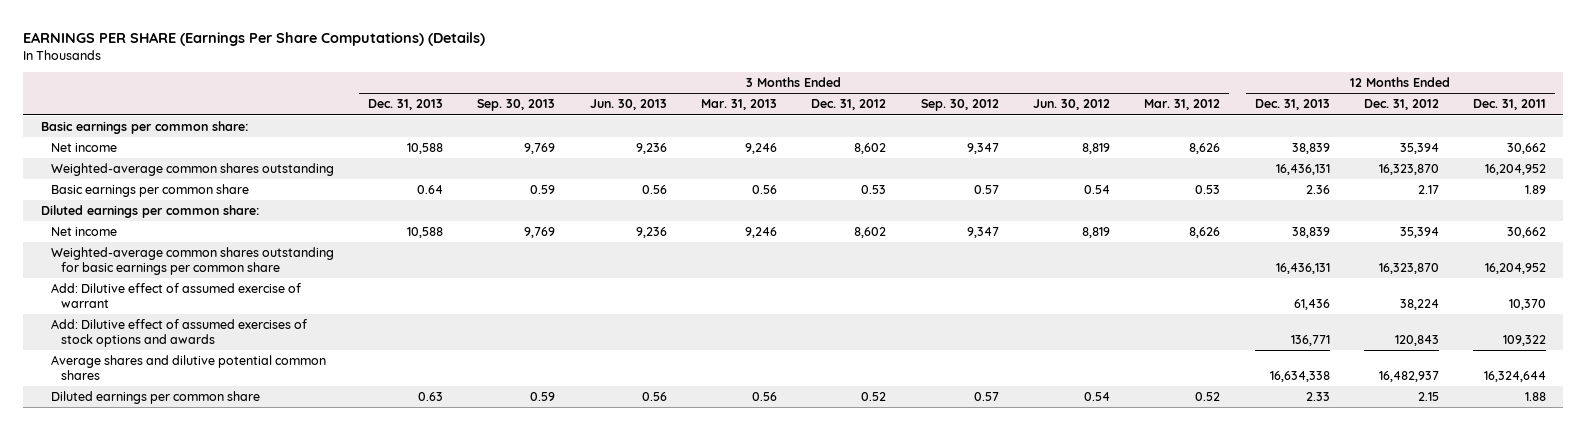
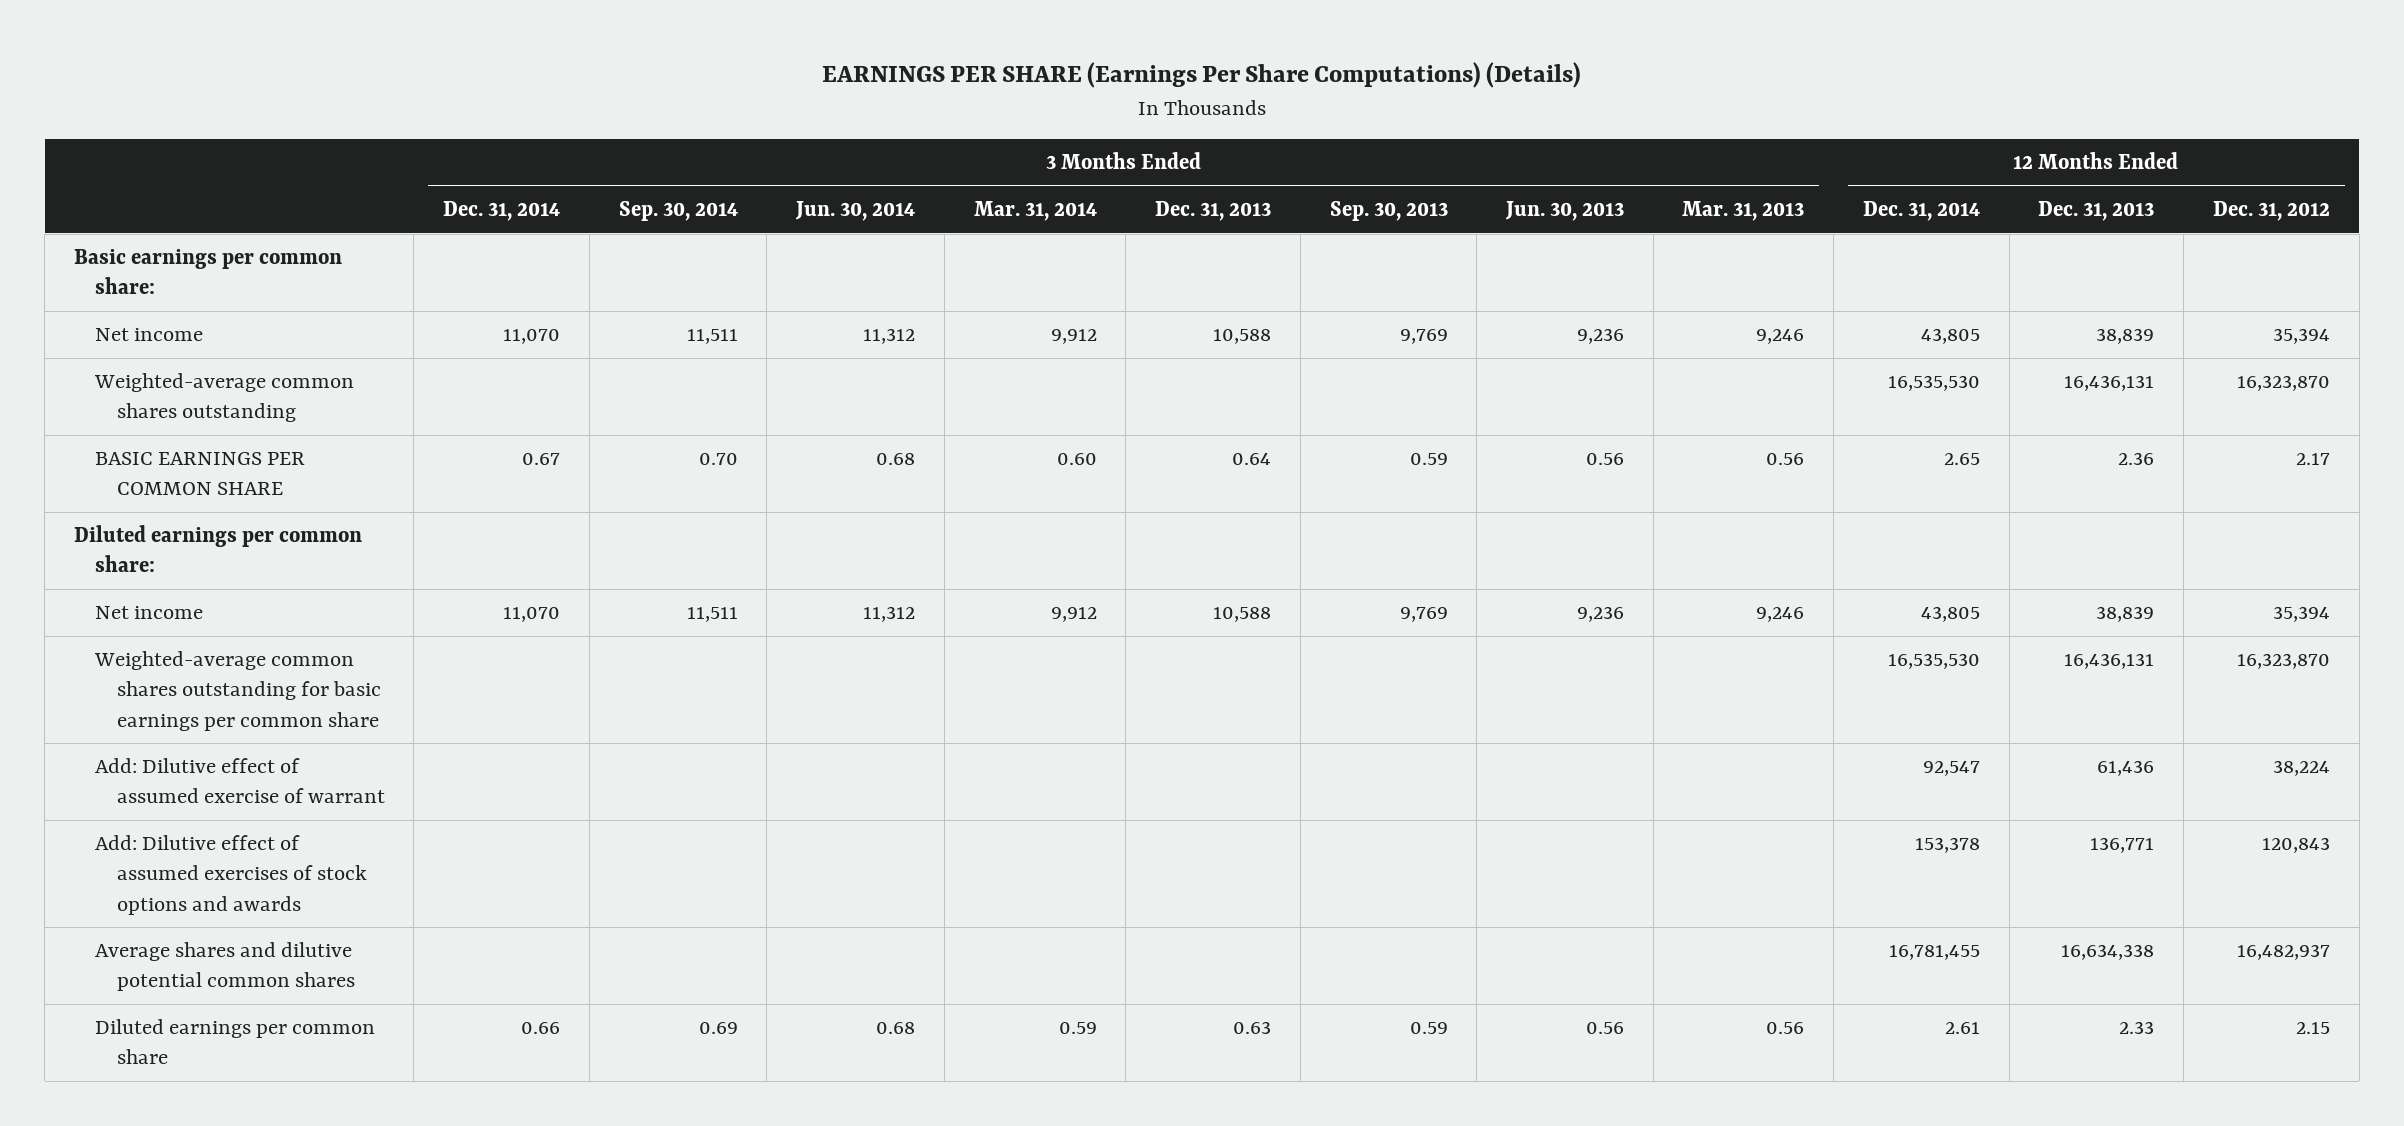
[811,99,887,111] Dec. 31, 2012 -> none
[920,99,999,112] Sep. 30, 2012 -> none
[1032,99,1110,111] Jun. 30, 2012 -> none
[1144,99,1221,111] Mar. 31, 2012 -> none
[1473,99,1547,111] Dec. 31, 2011 -> none
none -> [443,201,561,222] Dec. 31, 2014
none -> [618,201,738,222] Sep. 30, 2014
none -> [795,201,916,222] Jun. 30, 2014
none -> [973,201,1097,222] Mar. 31, 2014
none -> [1862,201,1980,222] Dec. 31, 2014
[50,184,249,198] Basic earnings per common share -> [95,452,306,496] BASIC EARNINGS PER COMMON SHARE

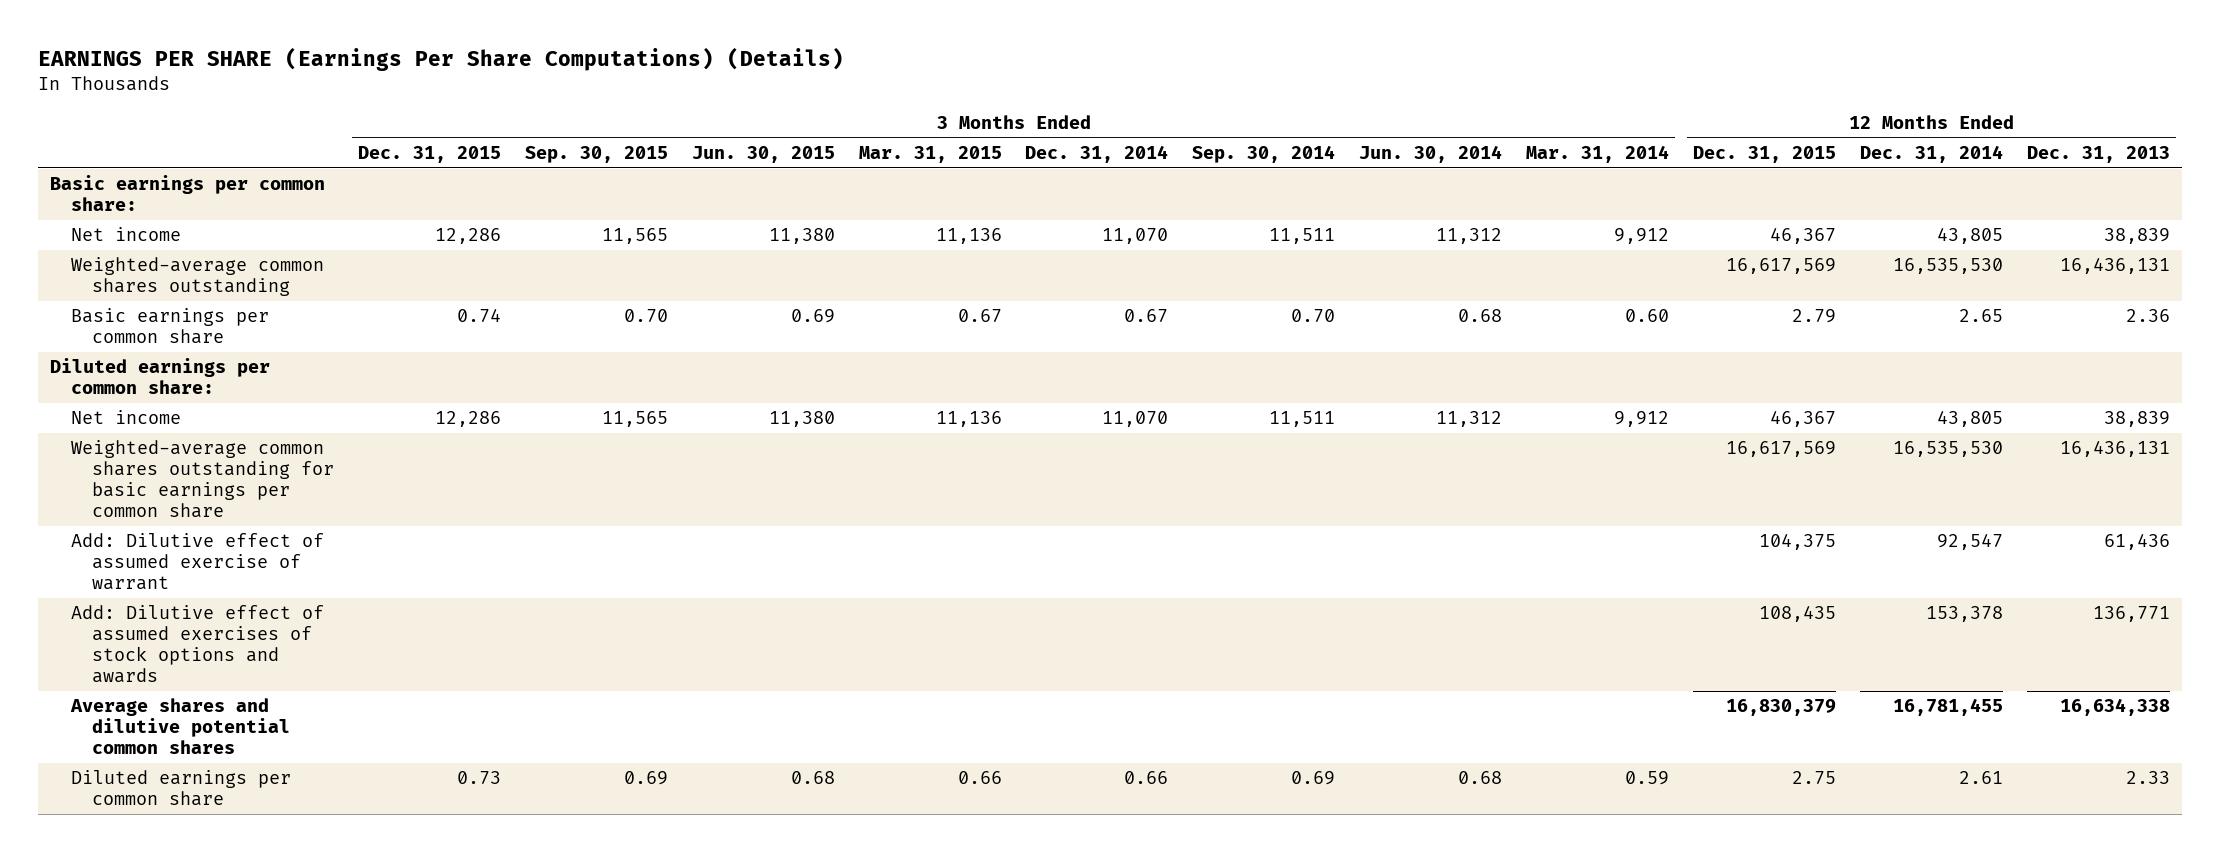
[1155,201,1272,222] Dec. 31, 2013 -> none
[1329,201,1448,222] Sep. 30, 2013 -> none
[1504,201,1624,222] Jun. 30, 2013 -> none
[1682,201,1805,222] Mar. 31, 2013 -> none
[2212,201,2330,222] Dec. 31, 2012 -> none
none -> [357,146,501,164] Dec. 31, 2015
none -> [524,146,668,164] Sep. 30, 2015
none -> [691,146,835,164] Jun. 30, 2015
none -> [858,146,1002,164] Mar. 31, 2015
none -> [1693,146,1837,164] Dec. 31, 2015
[95,452,306,496] BASIC EARNINGS PER COMMON SHARE -> [70,308,269,345] Basic earnings per common share

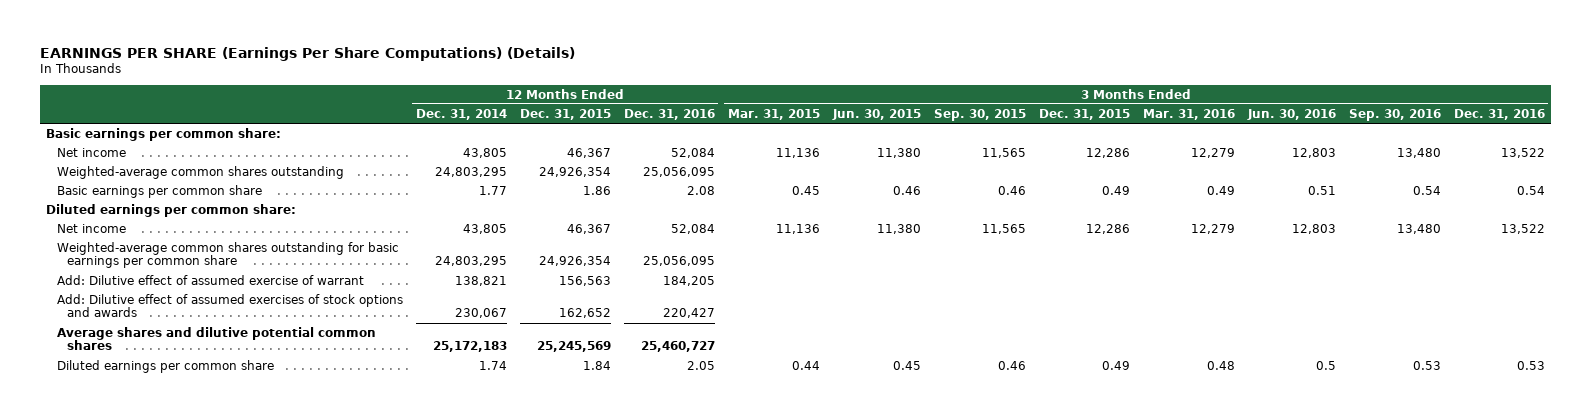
[1025,145,1169,164] Dec. 31, 2014 -> none
[1192,145,1336,164] Sep. 30, 2014 -> none
[1359,145,1503,164] Jun. 30, 2014 -> none
[1526,145,1670,164] Mar. 31, 2014 -> none
[2026,146,2170,164] Dec. 31, 2013 -> none
none -> [623,108,715,120] Dec. 31, 2016
none -> [1142,108,1235,120] Mar. 31, 2016
none -> [1246,108,1336,120] Jun. 30, 2016
none -> [1348,108,1441,121] Sep. 30, 2016
none -> [1453,108,1545,120] Dec. 31, 2016
[1726,258,1837,275] 16,617,569 -> [538,166,611,177] 24,926,354
[1893,258,2004,275] 16,535,530 -> [434,166,507,177] 24,803,295
[456,309,501,323] 0.74 -> [1101,185,1130,195] 0.49
[623,309,668,323] 0.70 -> [997,185,1026,195] 0.46
[790,309,835,324] 0.69 -> [892,185,921,195] 0.46
[957,309,1002,323] 0.67 -> [791,185,820,195] 0.45
[1792,309,1837,324] 2.79 -> [582,185,611,195] 1.86
[1959,309,2004,323] 2.65 -> [478,185,507,195] 1.77
[1726,441,1837,458] 16,617,569 -> [538,256,611,267] 24,926,354
[1893,441,2004,458] 16,535,530 -> [434,256,507,267] 24,803,295
[1759,534,1837,551] 104,375 -> [558,275,611,286] 156,563
[1937,534,2004,551] 92,547 -> [454,275,507,286] 138,821
[1759,606,1837,623] 108,435 -> [558,308,611,319] 162,652
[1926,606,2004,623] 153,378 -> [454,308,507,319] 230,067
[1726,699,1837,717] 16,830,379 -> [536,341,611,353] 25,245,569
[1893,698,2004,717] 16,781,455 -> [432,341,507,353] 25,172,183
[456,771,501,785] 0.73 -> [1101,360,1130,370] 0.49
[623,771,668,786] 0.69 -> [997,360,1026,370] 0.46
[790,771,835,785] 0.68 -> [892,360,921,370] 0.45
[957,771,1002,785] 0.66 -> [791,360,820,370] 0.44
[1792,771,1837,785] 2.75 -> [582,360,611,370] 1.84
[1959,771,2004,785] 2.61 -> [478,360,507,370] 1.74

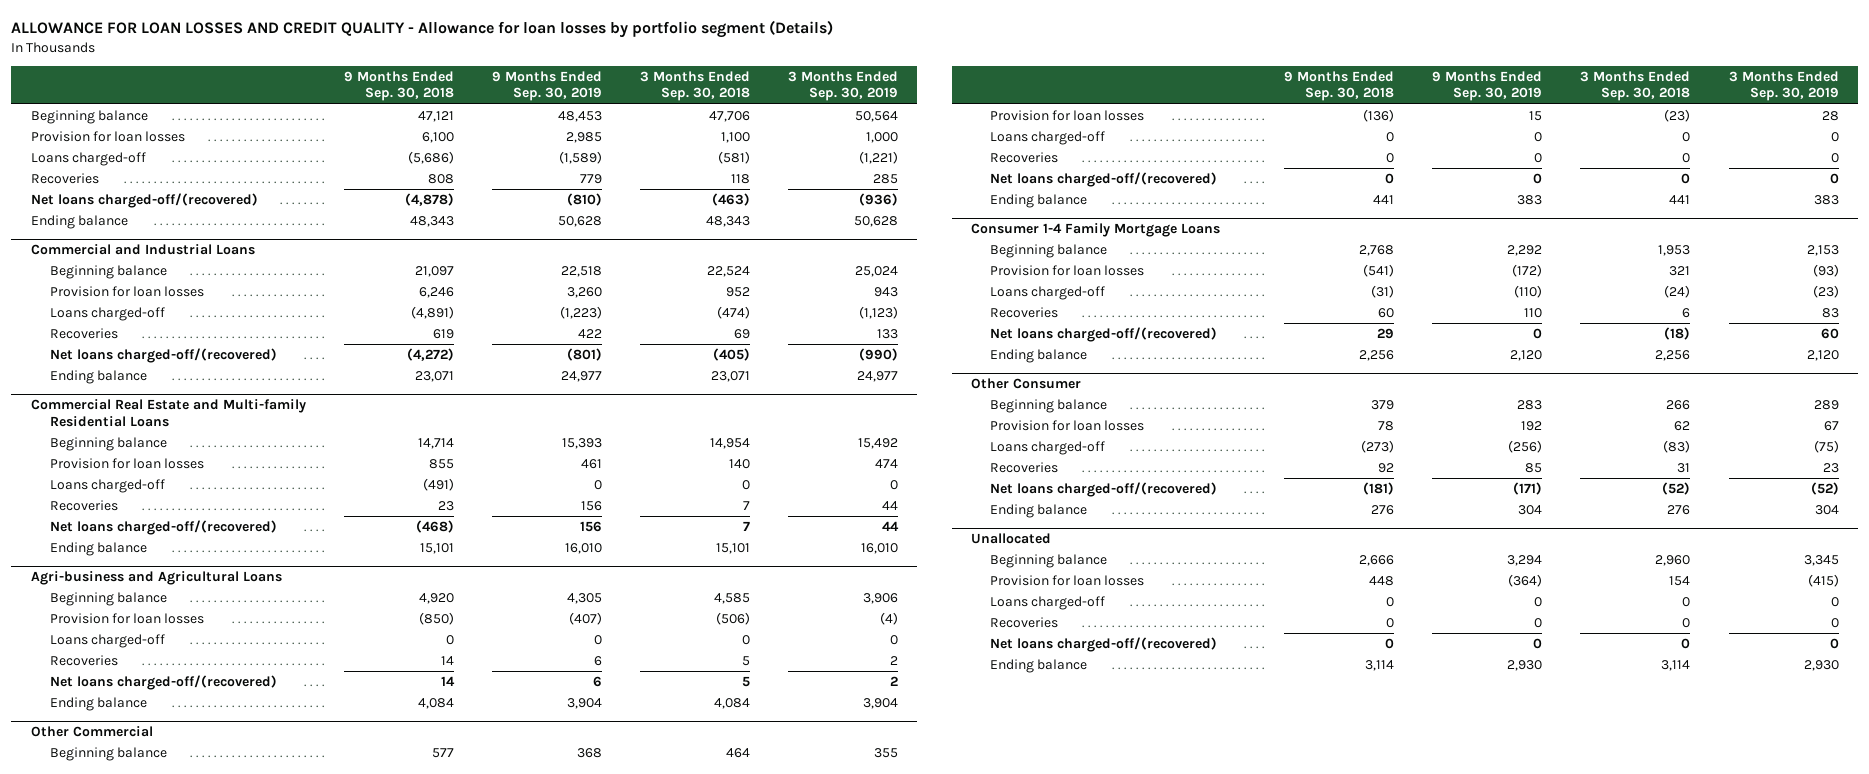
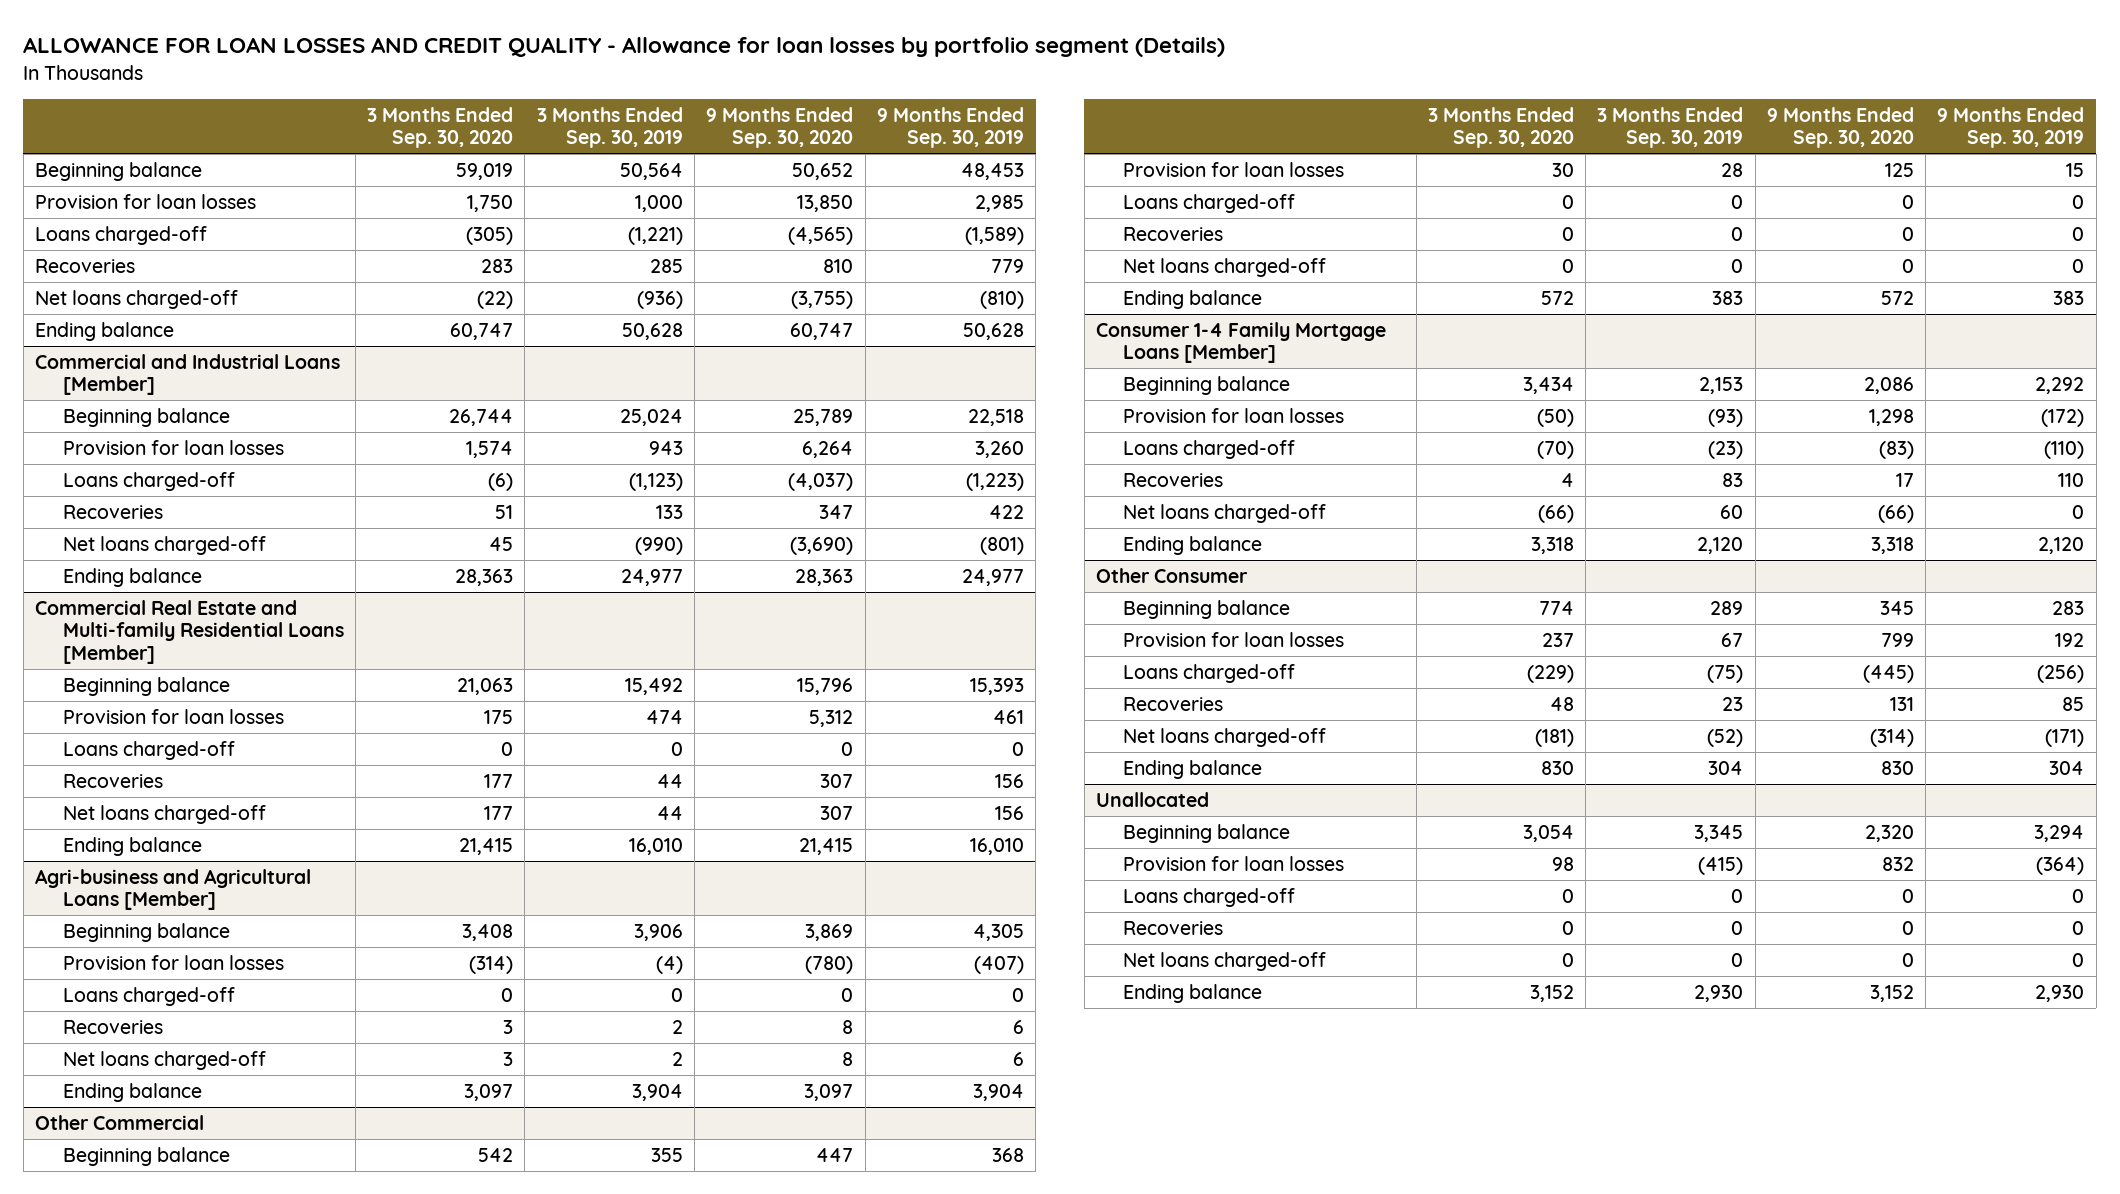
[343,70,454,102] 9 Months Ended Sep. 30, 2018 -> none
[639,70,750,102] 3 Months Ended Sep. 30, 2018 -> none
none -> [367,106,514,149] 3 Months Ended Sep. 30, 2020
none -> [706,106,854,149] 9 Months Ended Sep. 30, 2020
[30,192,258,208] Net loans charged-off/(recovered) -> [35,289,239,309] Net loans charged-off
[30,244,255,256] Commercial and Industrial Loans -> [35,353,341,396] Commercial and Industrial Loans [Member]
[49,347,277,363] Net loans charged-off/(recovered) -> [62,535,266,555] Net loans charged-off
[30,399,306,427] Commercial Real Estate and Multi-family Residential Loans -> [35,599,344,665] Commercial Real Estate and Multi-family Residential Loans [Member]
[49,519,277,535] Net loans charged-off/(recovered) -> [62,804,266,824] Net loans charged-off
[30,571,282,586] Agri-business and Agricultural Loans -> [35,868,312,911] Agri-business and Agricultural Loans [Member]
[49,674,277,690] Net loans charged-off/(recovered) -> [62,1050,266,1070] Net loans charged-off
[990,171,1218,187] Net loans charged-off/(recovered) -> [1123,257,1327,277] Net loans charged-off
[971,223,1221,238] Consumer 1-4 Family Mortgage Loans -> [1095,321,1386,364] Consumer 1-4 Family Mortgage Loans [Member]
[990,326,1218,342] Net loans charged-off/(recovered) -> [1123,503,1327,523] Net loans charged-off
[990,481,1218,497] Net loans charged-off/(recovered) -> [1123,727,1327,747] Net loans charged-off
[990,636,1218,652] Net loans charged-off/(recovered) -> [1123,951,1327,971] Net loans charged-off

